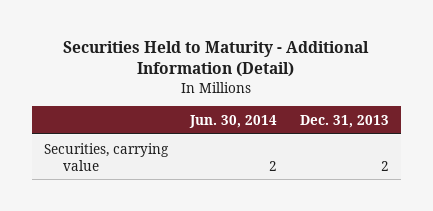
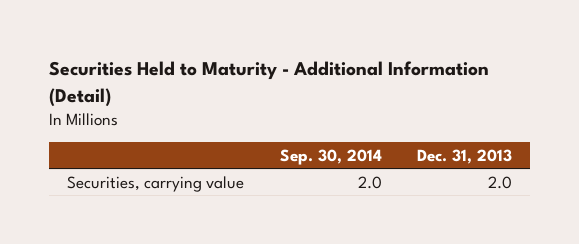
[189,115,278,129] Jun. 30, 2014 -> none
none -> [279,148,382,165] Sep. 30, 2014
[381,160,390,171] 2 -> [488,175,513,189] 2.0

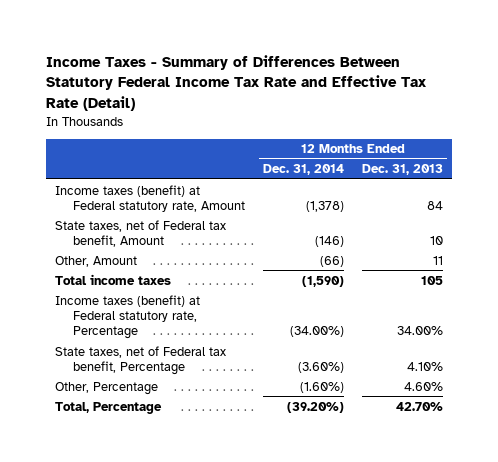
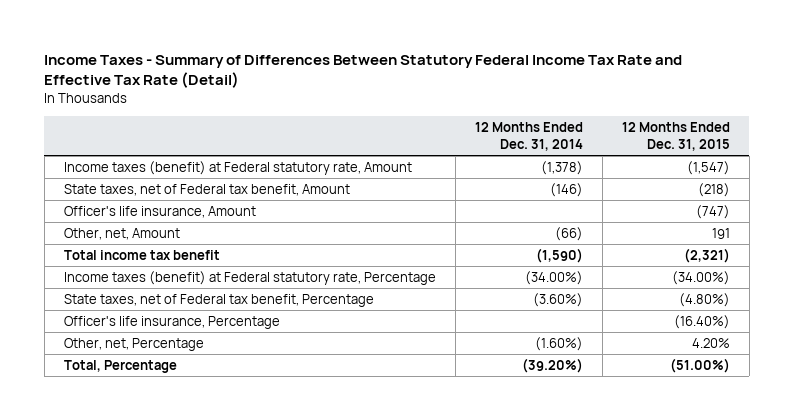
[362,164,444,176] Dec. 31, 2013 -> none
none -> [621,122,730,152] 12 Months Ended Dec. 31, 2015
none -> [63,206,256,219] Officer's life insurance, Amount
[55,255,138,267] Other, Amount -> [63,228,180,241] Other, net, Amount
[55,273,172,285] Total income taxes -> [63,250,220,261] Total income tax benefit
none -> [63,316,280,330] Officer's life insurance, Percentage
[55,381,159,395] Other, Percentage -> [63,338,204,352] Other, net, Percentage

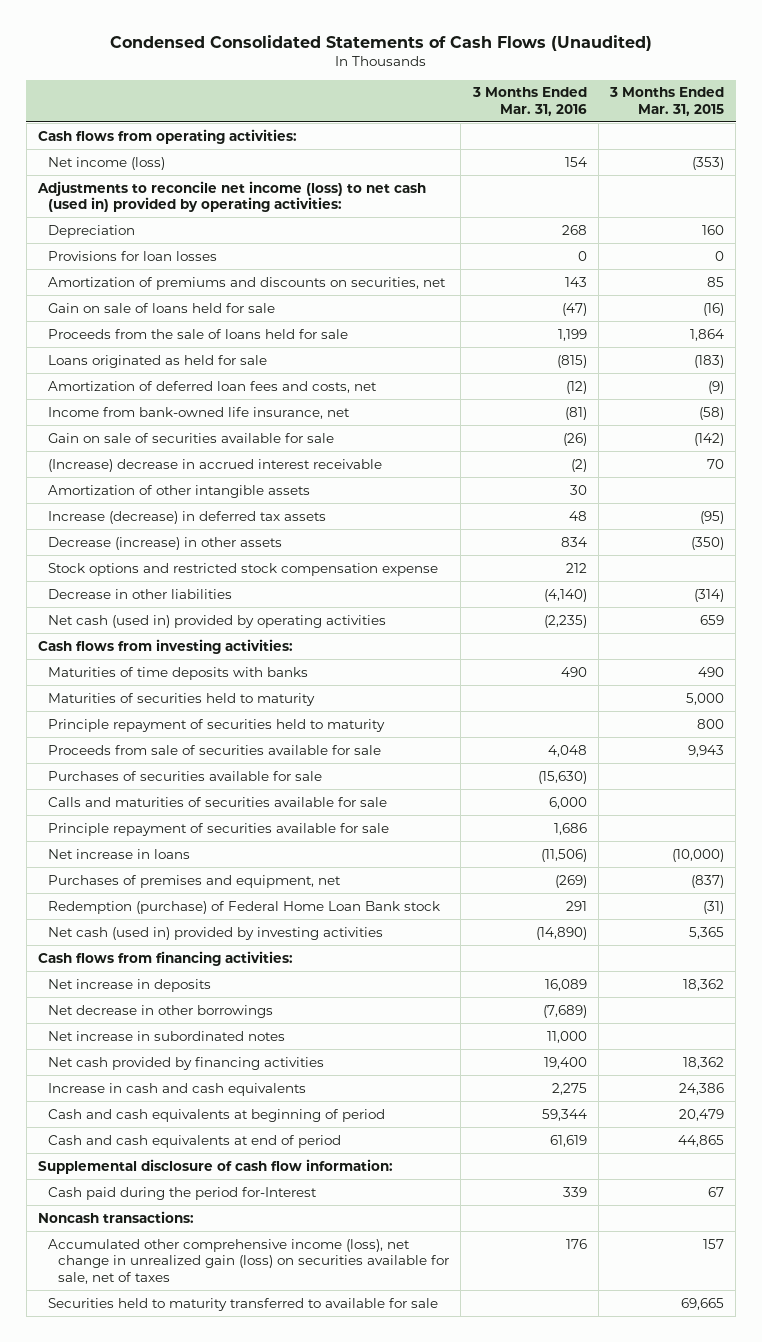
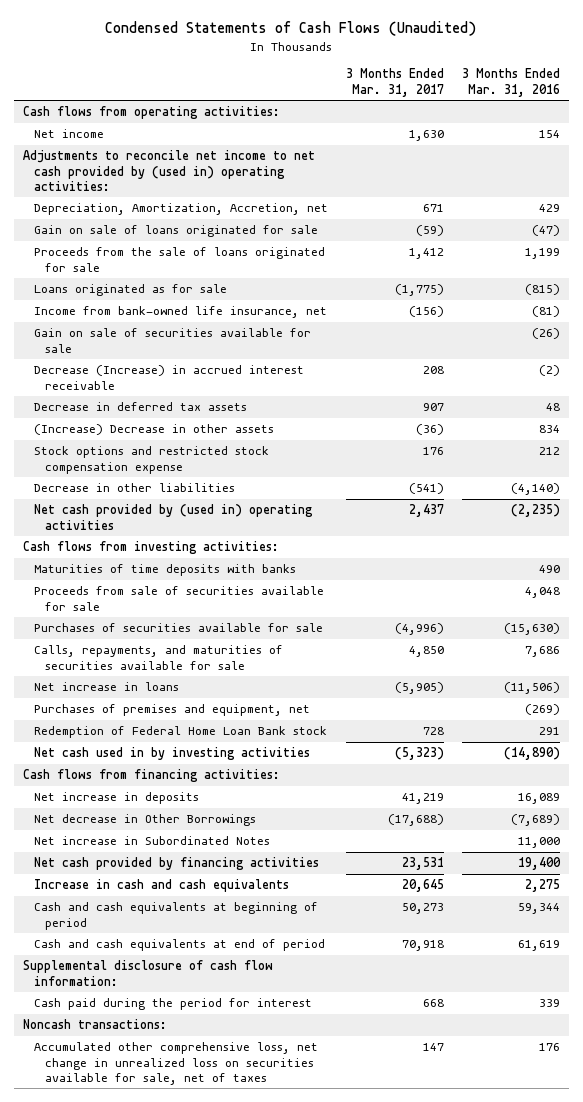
[109,34,652,51] Condensed Consolidated Statements of Cash Flows (Unaudited) -> [105,21,477,37] Condensed Statements of Cash Flows (Unaudited)
[608,87,724,116] 3 Months Ended Mar. 31, 2015 -> none
none -> [345,68,444,97] 3 Months Ended Mar. 31, 2017
[48,224,136,238] Depreciation -> none
[48,250,218,261] Provisions for loan losses -> none
[48,276,447,290] Amortization of premiums and discounts on securities, net -> none
[48,380,378,393] Amortization of deferred loan fees and costs, net -> none
[48,156,166,170] Net income (loss) -> [33,129,104,139] Net income
[36,180,426,213] Adjustments to reconcile net income (loss) to net cash (used in) provided by operating activities: -> [22,150,315,191] Adjustments to reconcile net income to net cash provided by (used in) operating activities:
none -> [33,203,328,216] Depreciation, Amortization, Accretion, net
[48,302,276,313] Gain on sale of loans held for sale -> [33,225,318,238] Gain on sale of loans originated for sale
[48,328,349,339] Proceeds from the sale of loans held for sale -> [33,247,325,272] Proceeds from the sale of loans originated for sale
[48,354,268,368] Loans originated as held for sale -> [33,284,227,297] Loans originated as for sale
[48,484,311,498] Amortization of other intangible assets -> none
[48,458,383,472] (Increase) decrease in accrued interest receivable -> [33,365,304,390] Decrease (Increase) in accrued interest receivable
[48,510,327,524] Increase (decrease) in deferred tax assets -> [33,402,247,412] Decrease in deferred tax assets
[48,536,283,550] Decrease (increase) in other assets -> [33,424,274,436] (Increase) Decrease in other assets
[48,614,387,628] Net cash (used in) provided by operating activities -> [33,504,313,530] Net cash provided by (used in) operating activities
[48,692,316,706] Maturities of securities held to maturity -> none
[48,718,386,732] Principle repayment of securities held to maturity -> none
[48,822,390,836] Principle repayment of securities available for sale -> none
[48,796,388,807] Calls and maturities of securities available for sale -> [33,645,283,670] Calls, repayments, and maturities of securities available for sale
[548,796,587,809] 6,000 -> [525,646,561,658] 7,686
[48,900,441,914] Redemption (purchase) of Federal Home Loan Bank stock -> [33,726,327,739] Redemption of Federal Home Loan Bank stock
[48,926,384,940] Net cash (used in) provided by investing activities -> [33,747,310,761] Net cash used in by investing activities
[48,1004,274,1018] Net decrease in other borrowings -> [33,814,256,827] Net decrease in Other Borrowings
[48,1030,286,1041] Net increase in subordinated notes -> [33,836,270,846] Net increase in Subordinated Notes
[48,1186,318,1200] Cash paid during the period for-Interest -> [33,998,312,1011] Cash paid during the period for interest
[48,1297,439,1311] Securities held to maturity transferred to available for sale -> none
[48,1238,450,1284] Accumulated other comprehensive income (loss), net change in unrealized gain (loss) on securities available for sale, net of taxes -> [33,1042,318,1085] Accumulated other comprehensive loss, net change in unrealized loss on securities available for sale, net of taxes

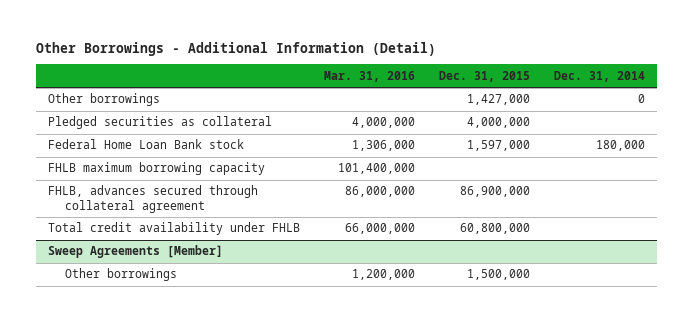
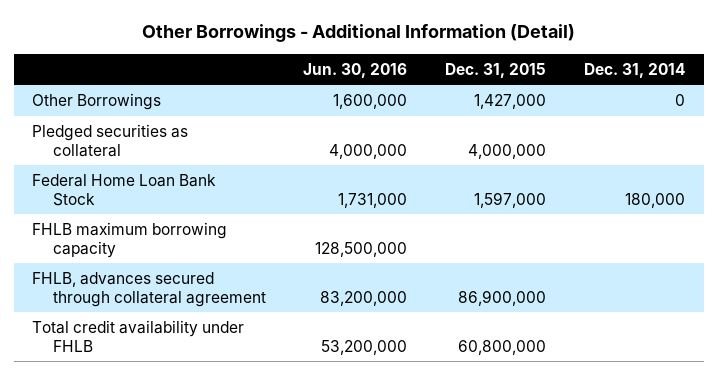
[323,70,415,82] Mar. 31, 2016 -> none
none -> [303,62,408,78] Jun. 30, 2016
[47,93,160,107] Other borrowings -> [32,93,162,111] Other Borrowings
[47,139,244,150] Federal Home Loan Bank stock -> [32,174,217,206] Federal Home Loan Bank Stock
[47,245,223,259] Sweep Agreements [Member] -> none
[64,268,177,282] Other borrowings -> none

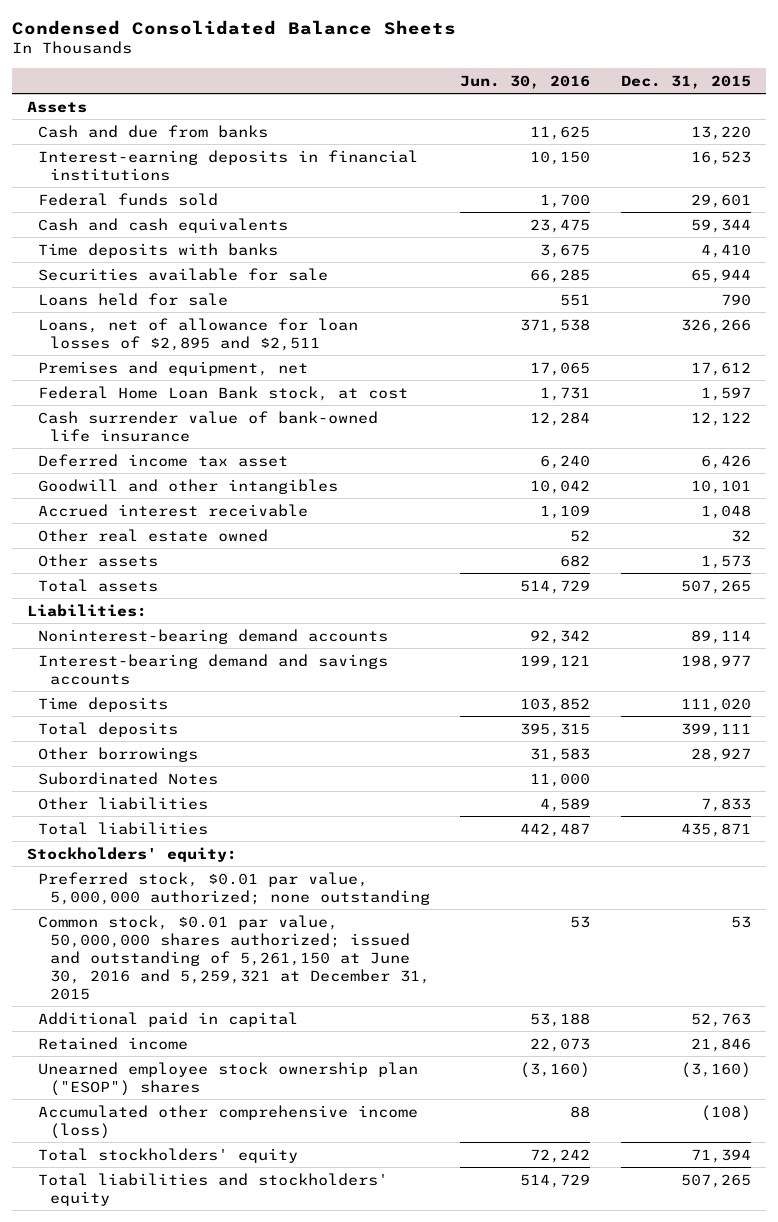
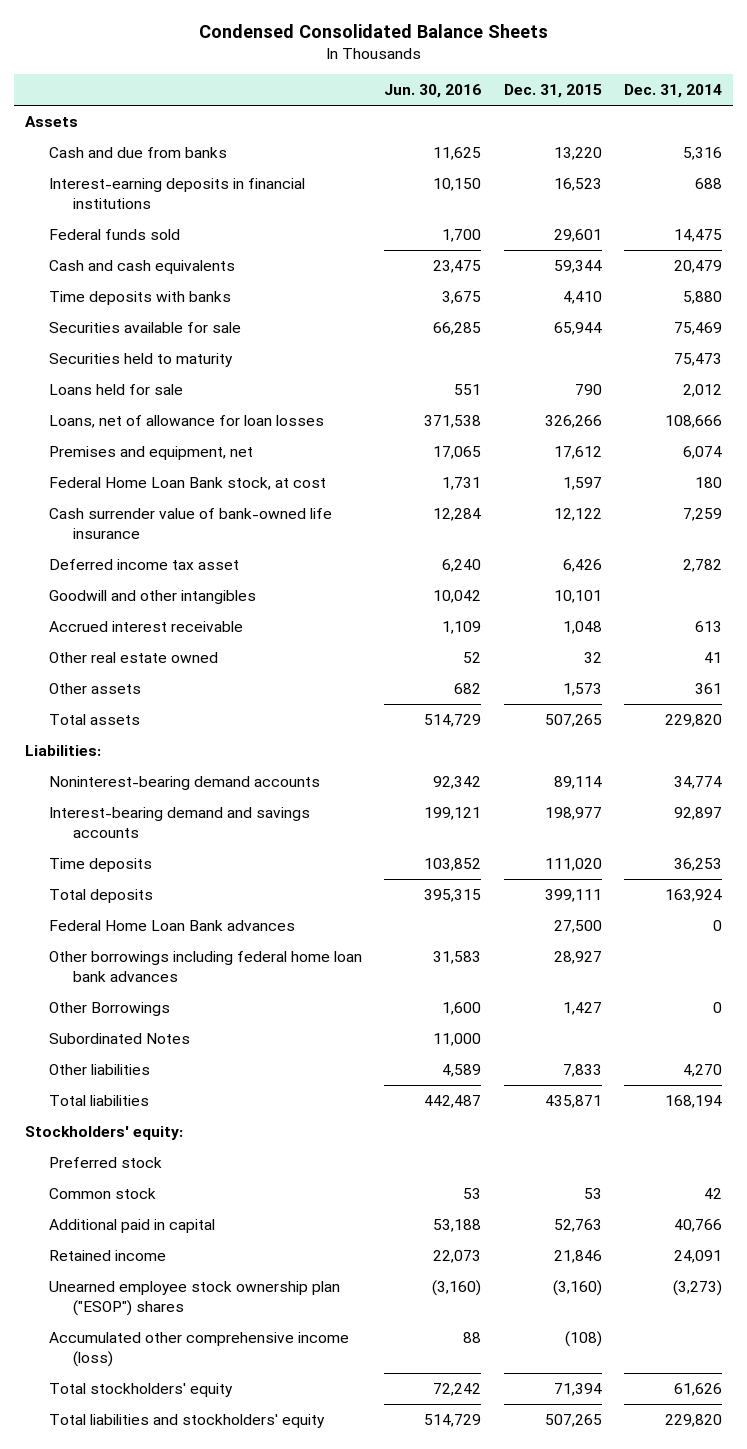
none -> [624,84,723,99] Dec. 31, 2014
none -> [48,352,233,367] Securities held to maturity
[38,317,359,351] Loans, net of allowance for loan losses of $2,895 and $2,511 -> [48,414,324,428] Loans, net of allowance for loan losses
none -> [48,919,295,931] Federal Home Loan Bank advances
none -> [48,950,362,982] Other borrowings including federal home loan bank advances
[38,746,199,762] Other borrowings -> [48,1001,170,1016] Other Borrowings
[530,747,591,762] 31,583 -> [442,1001,482,1015] 1,600
[690,747,751,762] 28,927 -> [562,1001,602,1015] 1,427
[38,871,430,905] Preferred stock, $0.01 par value, 5,000,000 authorized; none outstanding -> [48,1156,162,1168] Preferred stock
[38,914,430,1000] Common stock, $0.01 par value, 50,000,000 shares authorized; issued and outstanding of 5,261,150 at June 30, 2016 and 5,259,321 at December 31, 2015 -> [48,1187,156,1199] Common stock

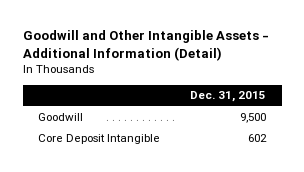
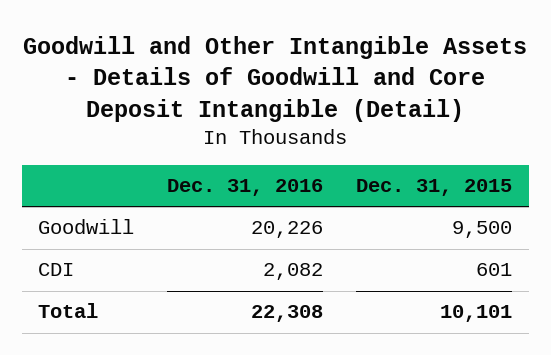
[22,30,269,62] Goodwill and Other Intangible Assets - Additional Information (Detail) -> [23,35,528,122] Goodwill and Other Intangible Assets - Details of Goodwill and Core Deposit Intangible (Detail)
none -> [167,179,324,197] Dec. 31, 2016
[37,134,160,145] Core Deposit Intangible -> none
none -> [38,263,75,277] CDI
none -> [38,303,99,319] Total

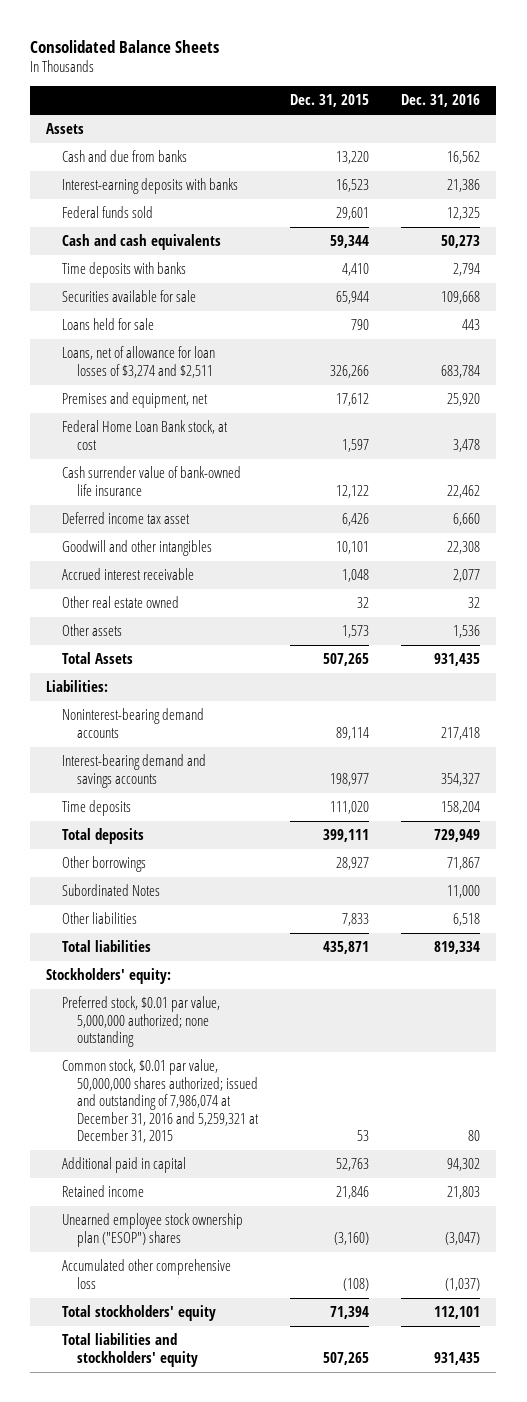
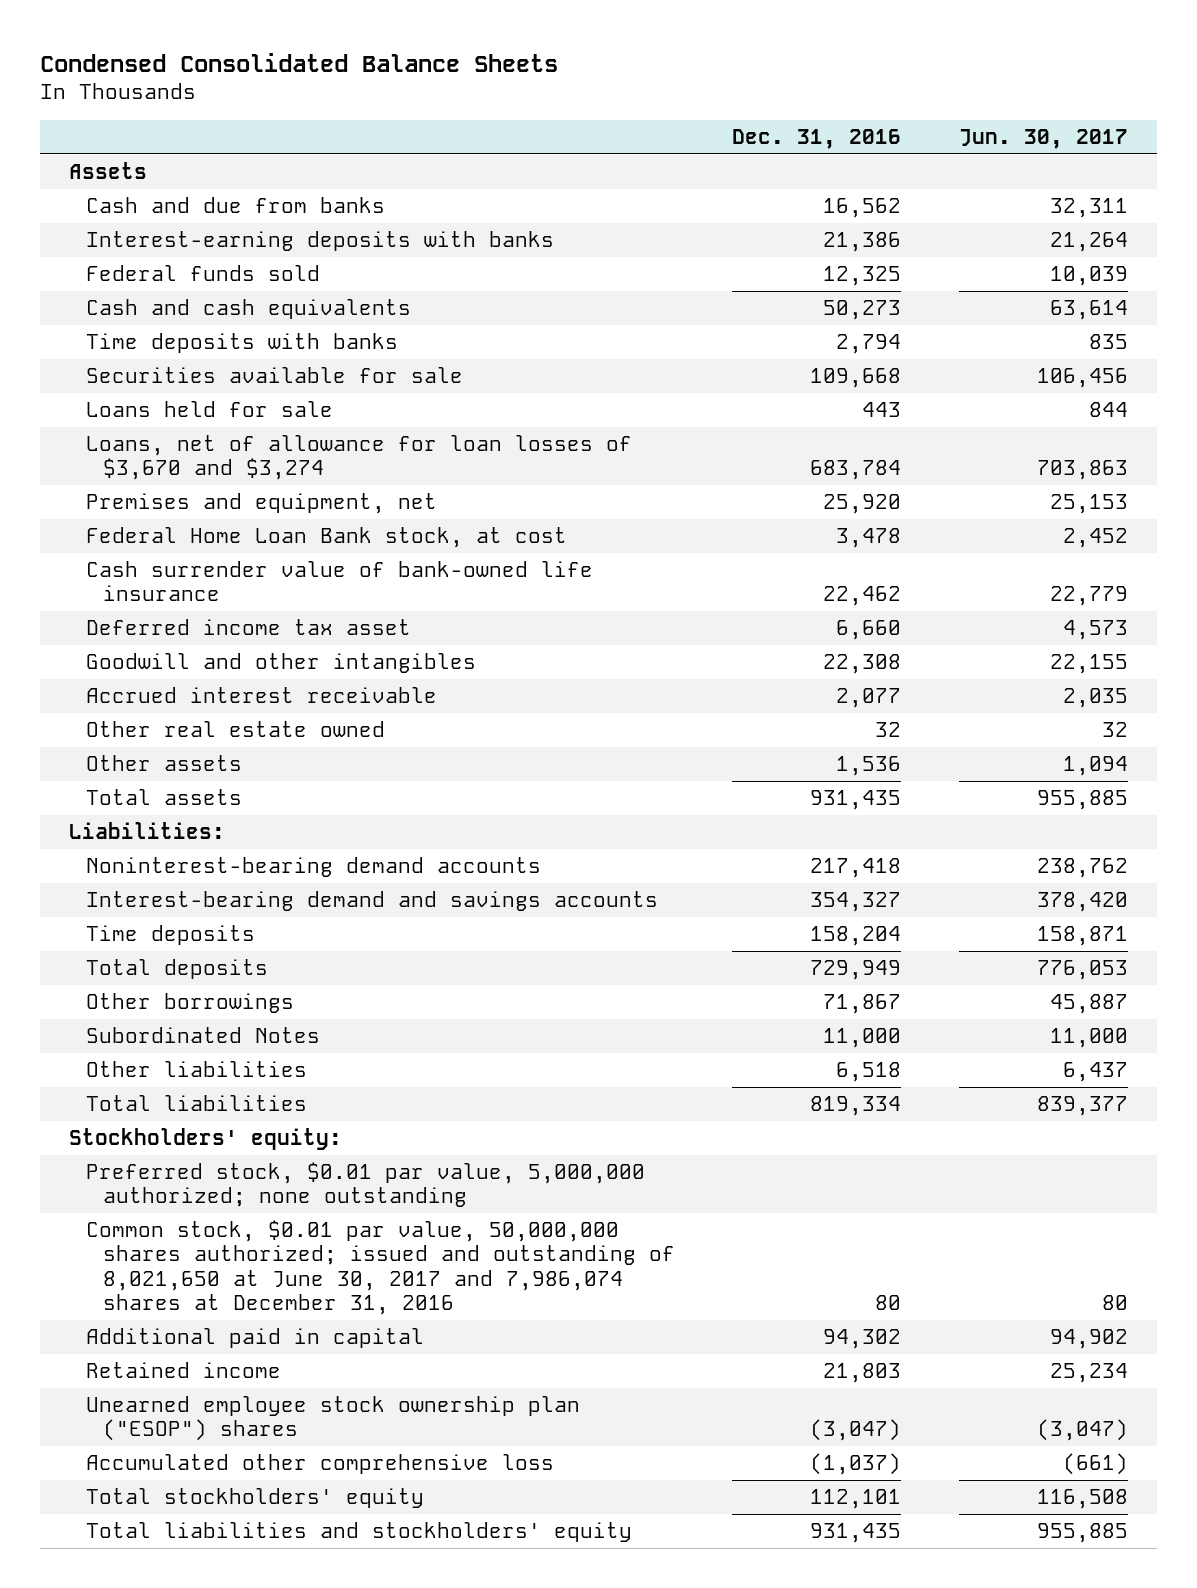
[30,39,220,53] Consolidated Balance Sheets -> [40,52,559,72] Condensed Consolidated Balance Sheets
[290,94,370,108] Dec. 31, 2015 -> none
none -> [958,128,1128,149] Jun. 30, 2017
[61,346,215,378] Loans, net of allowance for loan losses of $3,274 and $2,511 -> [85,435,632,481] Loans, net of allowance for loan losses of $3,670 and $3,274
[61,652,133,665] Total Assets -> [85,789,242,806] Total assets
[61,1059,259,1144] Common stock, $0.01 par value, 50,000,000 shares authorized; issued and outstanding of 7,986,074 at December 31, 2016 and 5,259,321 at December 31, 2015 -> [85,1220,675,1316] Common stock, $0.01 par value, 50,000,000 shares authorized; issued and outstanding of 8,021,650 at June 30, 2017 and 7,986,074 shares at December 31, 2016

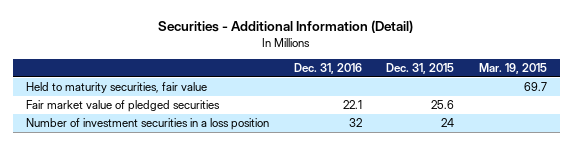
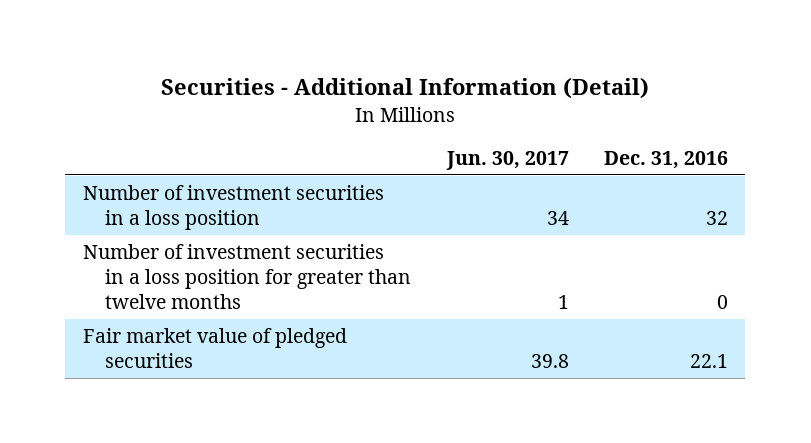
[386,63,455,75] Dec. 31, 2015 -> none
[479,63,548,75] Mar. 19, 2015 -> none
none -> [445,150,569,170] Jun. 30, 2017
[25,82,207,94] Held to maturity securities, fair value -> none
none -> [83,243,412,309] Number of investment securities in a loss position for greater than twelve months
[25,100,220,113] Fair market value of pledged securities -> [83,327,348,368] Fair market value of pledged securities

